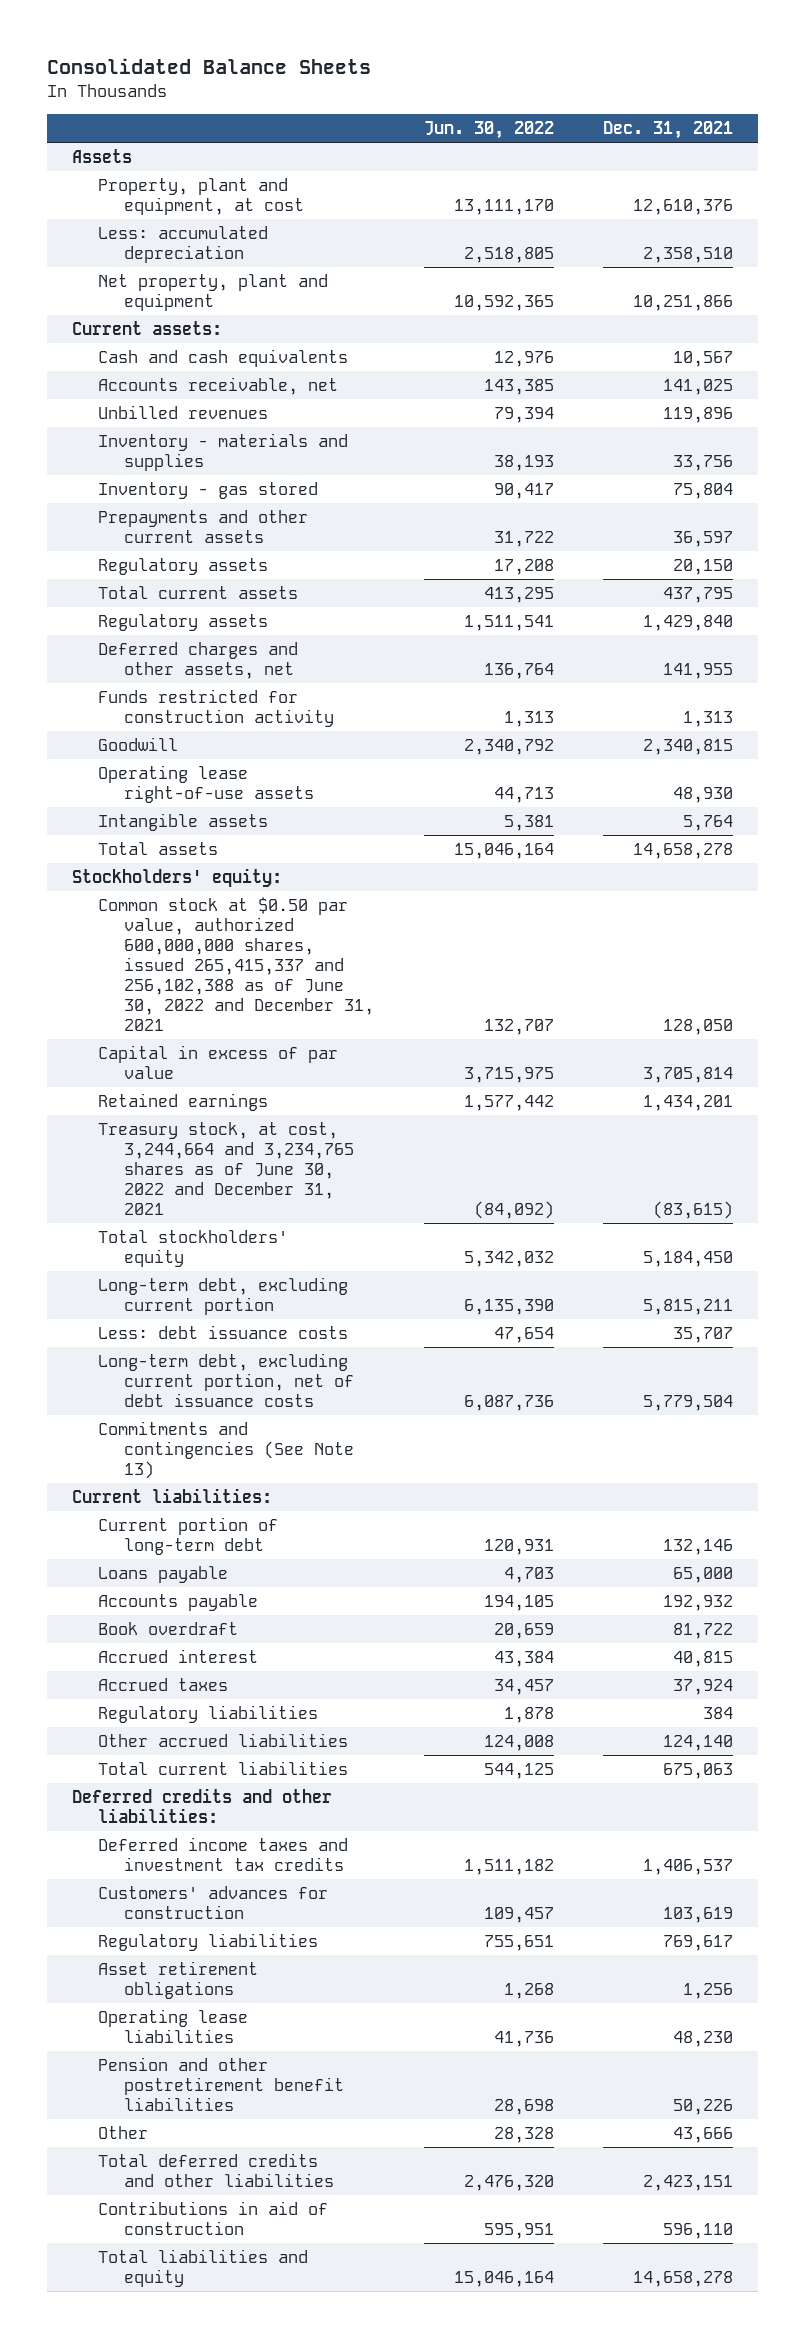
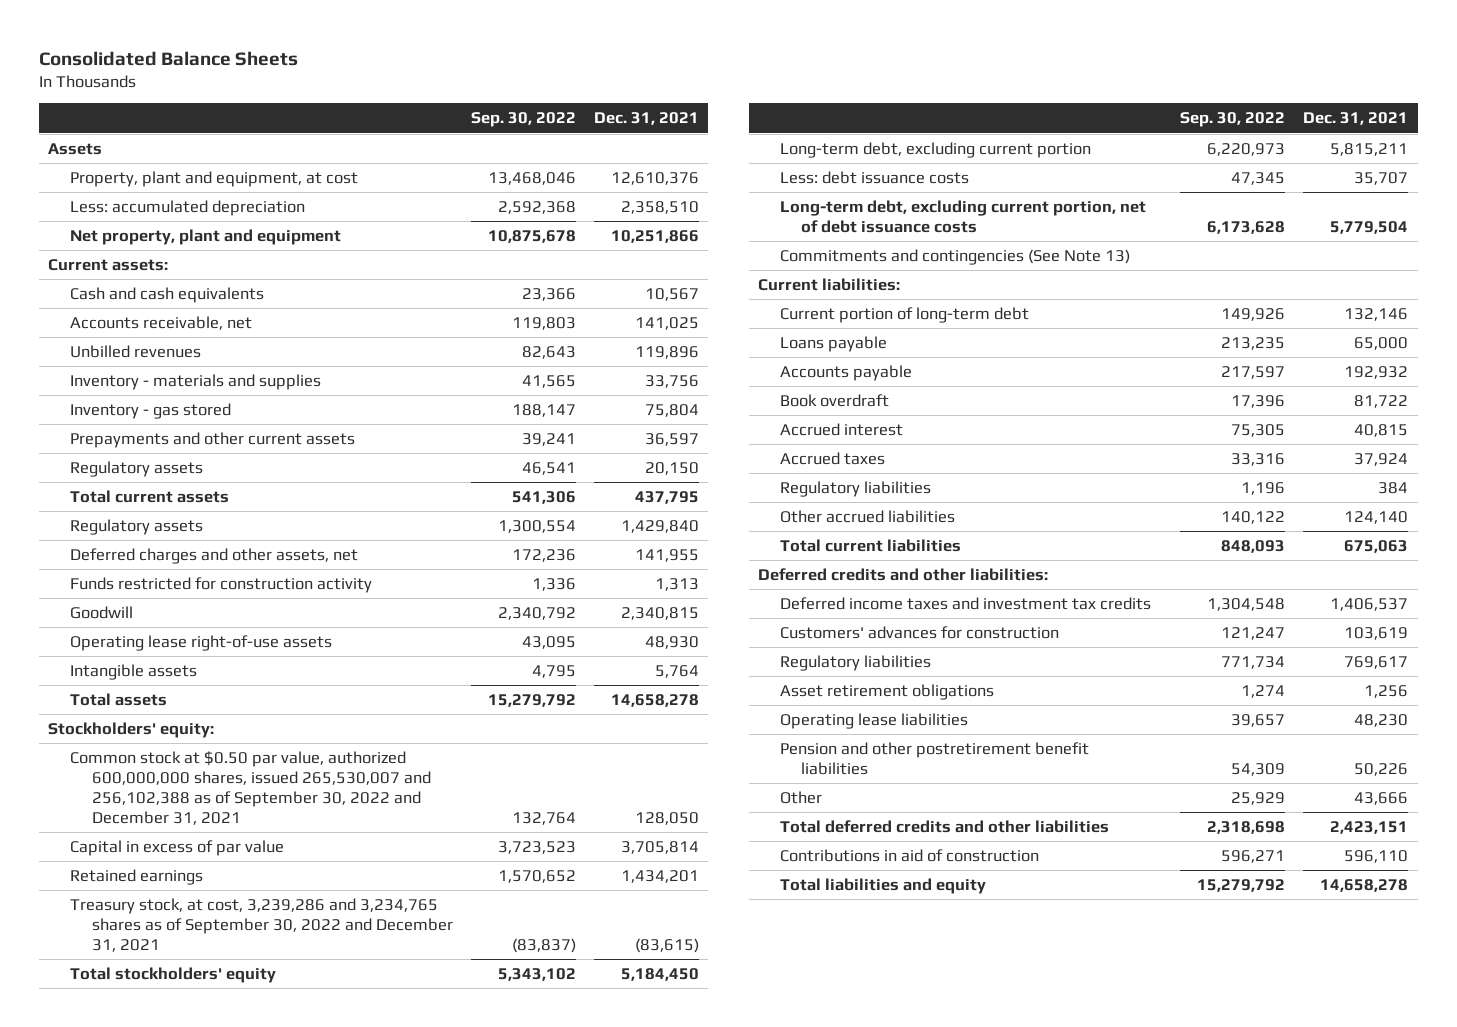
[423,120,554,139] Jun. 30, 2022 -> none
none -> [470,112,576,128] Sep. 30, 2022
[97,897,374,1031] Common stock at $0.50 par value, authorized 600,000,000 shares, issued 265,415,337 and 256,102,388 as of June 30, 2022 and December 31, 2021 -> [69,750,431,825] Common stock at $0.50 par value, authorized 600,000,000 shares, issued 265,530,007 and 256,102,388 as of September 30, 2022 and December 31, 2021
[97,1122,354,1215] Treasury stock, at cost, 3,244,664 and 3,234,765 shares as of June 30, 2022 and December 31, 2021 -> [69,897,453,952] Treasury stock, at cost, 3,239,286 and 3,234,765 shares as of September 30, 2022 and December 31, 2021

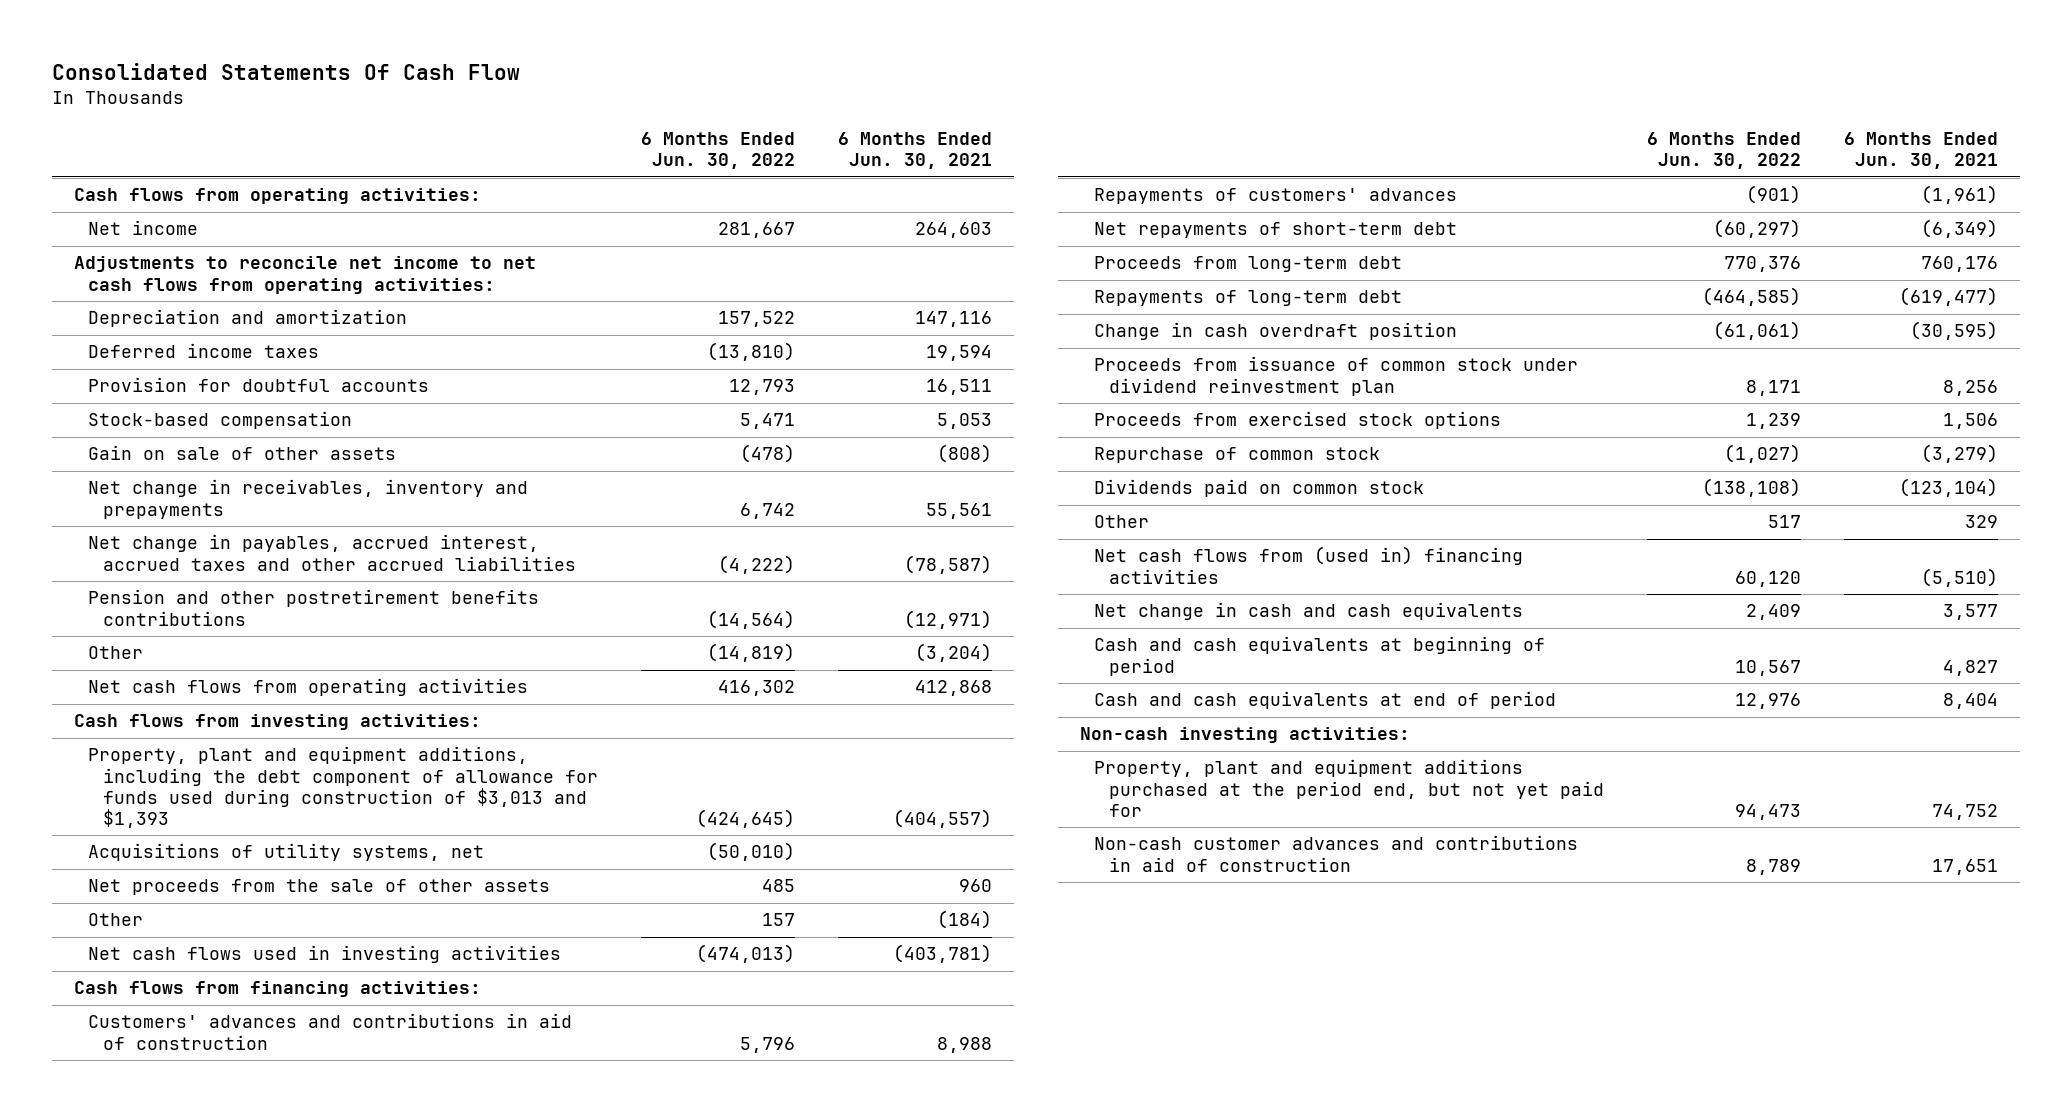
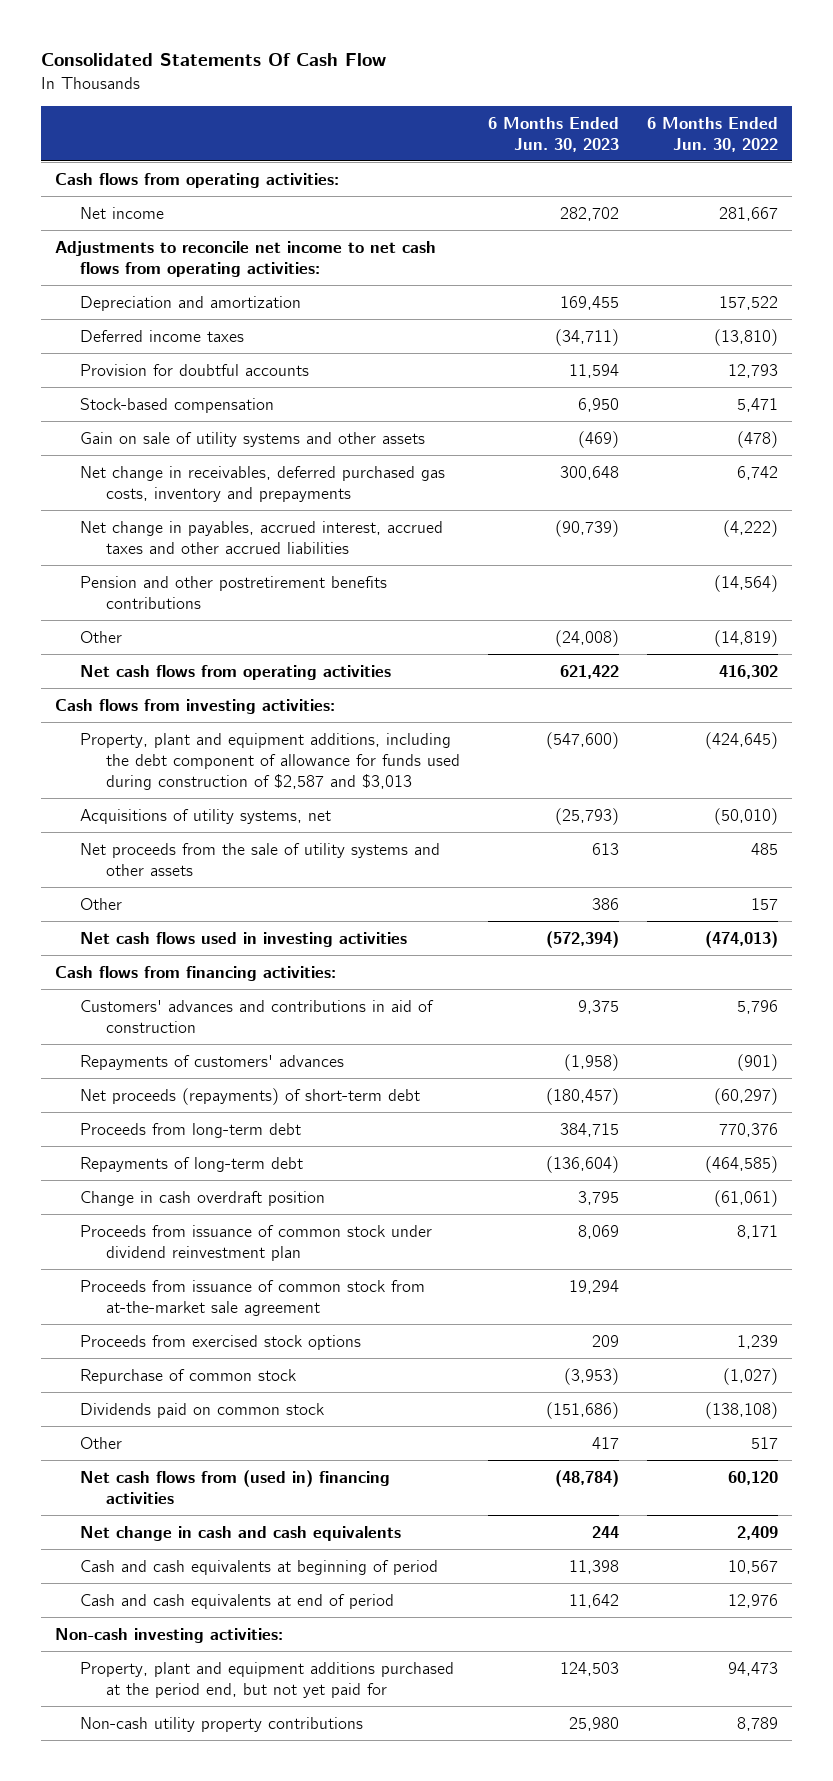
[838,131,993,170] 6 Months Ended Jun. 30, 2021 -> none
none -> [488,116,620,152] 6 Months Ended Jun. 30, 2023
[88,445,397,461] Gain on sale of other assets -> [80,431,426,447] Gain on sale of utility systems and other assets
[88,479,529,519] Net change in receivables, inventory and prepayments -> [80,465,446,502] Net change in receivables, deferred purchased gas costs, inventory and prepayments
[88,746,599,829] Property, plant and equipment additions, including the debt component of allowance for funds used during construction of $3,013 and $1,393 -> [80,732,460,790] Property, plant and equipment additions, including the debt component of allowance for funds used during construction of $2,587 and $3,013
[88,879,551,896] Net proceeds from the sale of other assets -> [80,842,441,876] Net proceeds from the sale of utility systems and other assets
[1094,222,1458,239] Net repayments of short-term debt -> [80,1087,421,1105] Net proceeds (repayments) of short-term debt
none -> [80,1279,426,1316] Proceeds from issuance of common stock from at-the-market sale agreement
[1094,835,1579,872] Non-cash customer advances and contributions in aid of construction -> [80,1716,364,1732] Non-cash utility property contributions

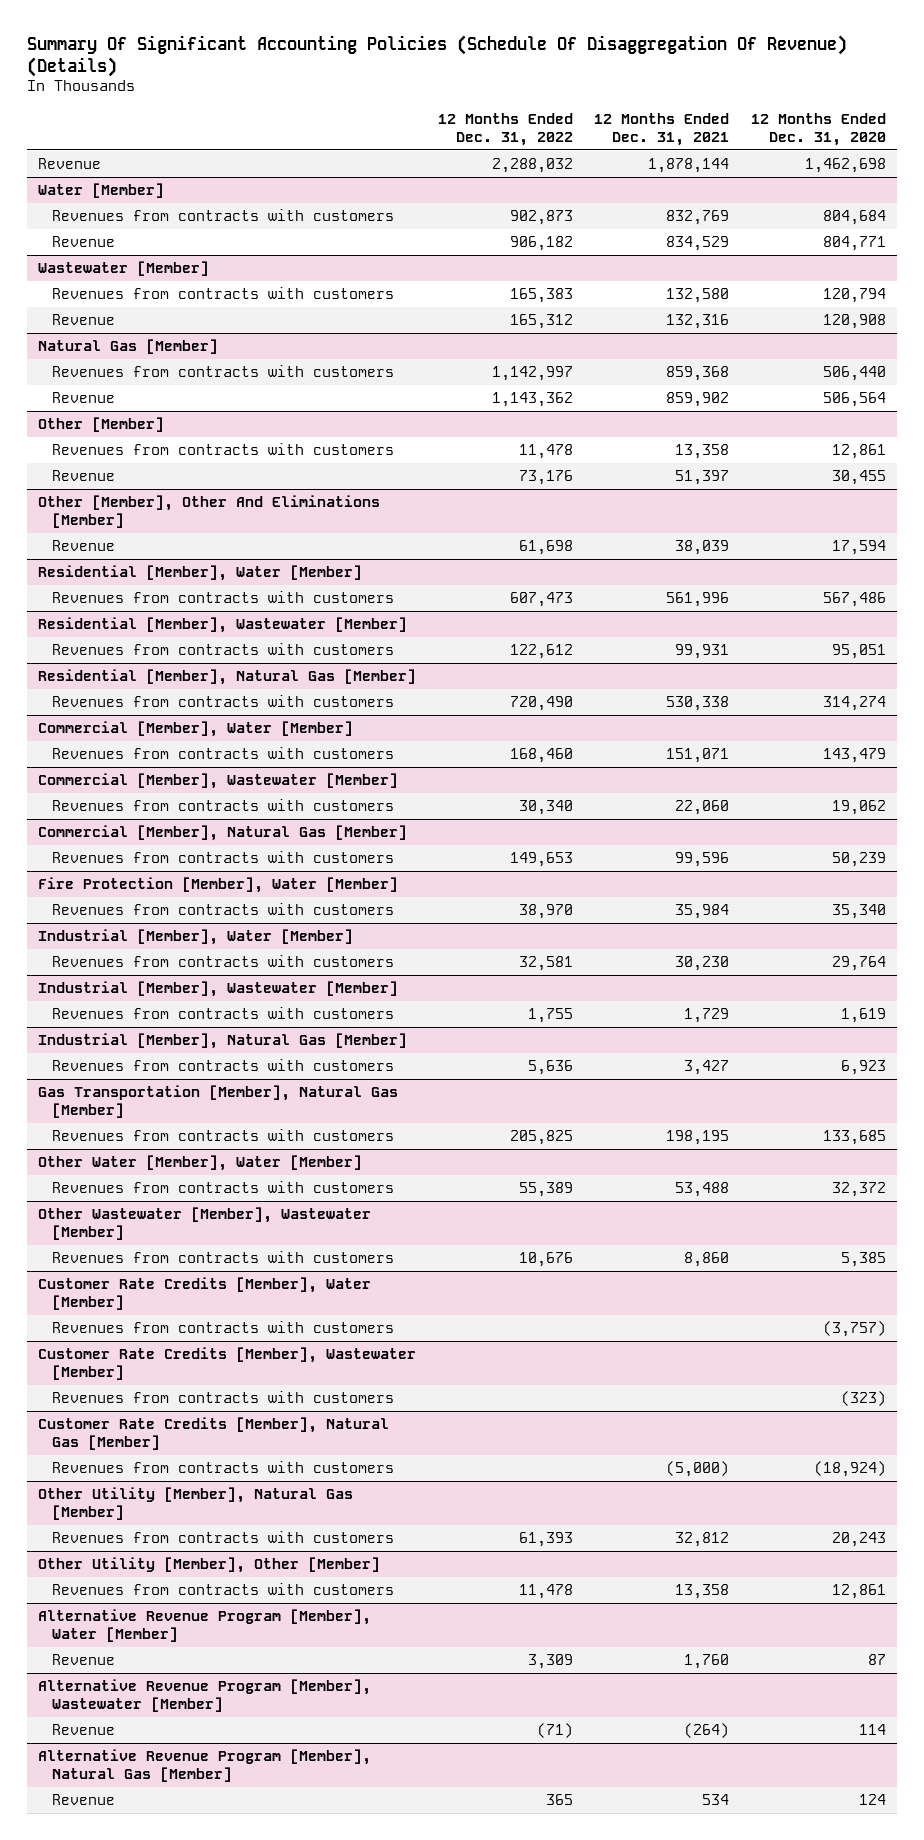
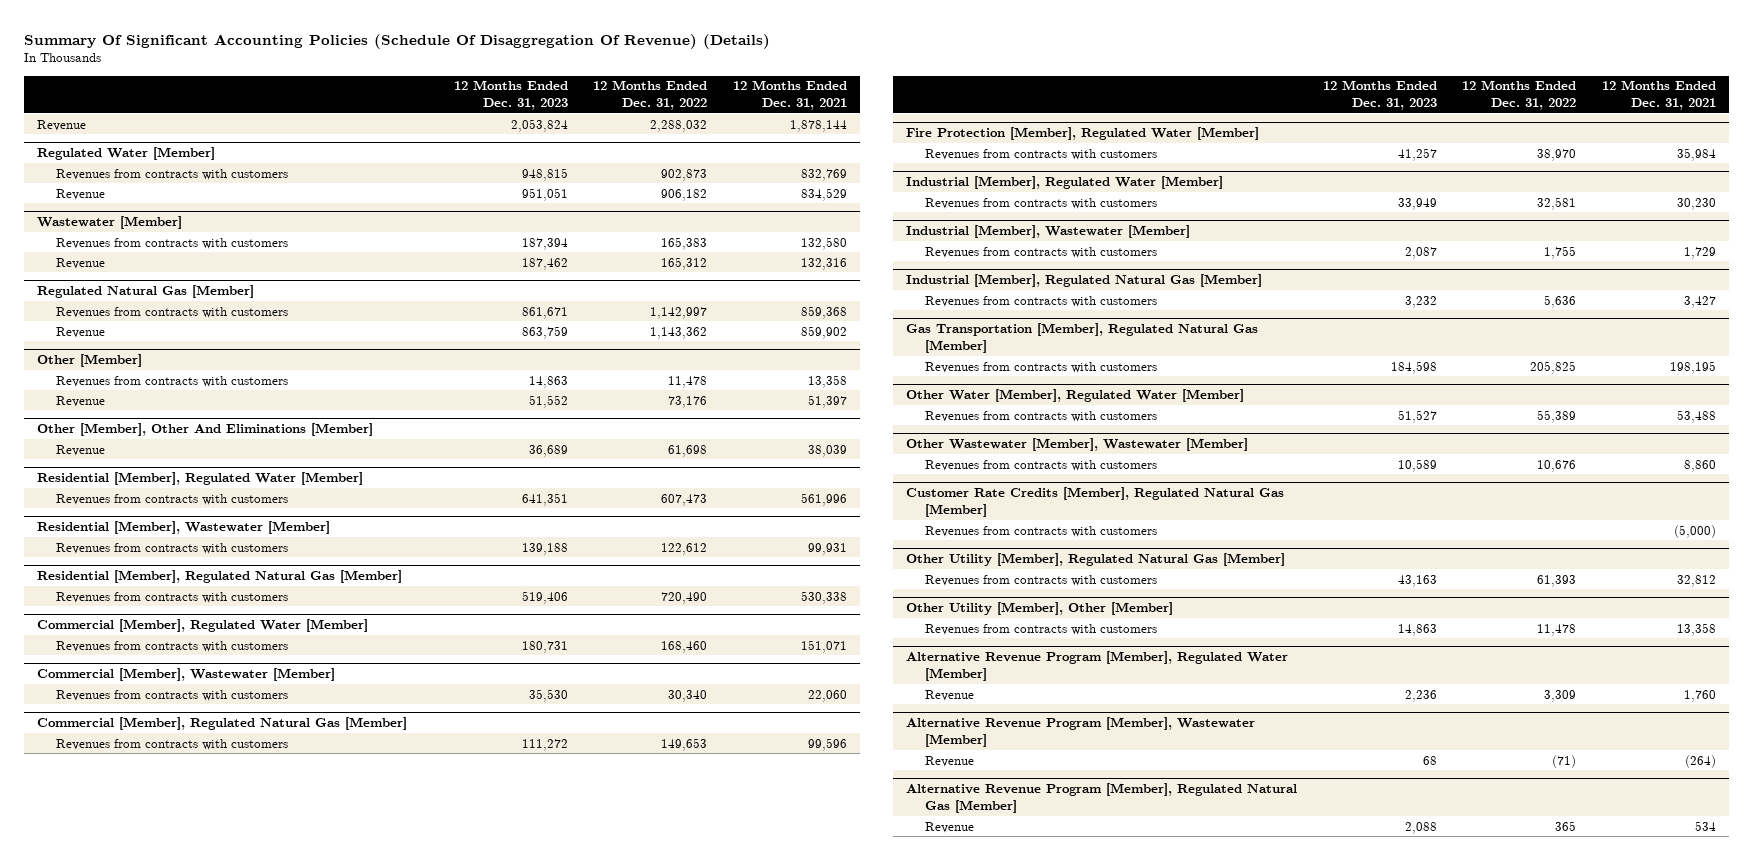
[751,112,887,146] 12 Months Ended Dec. 31, 2020 -> none
none -> [453,80,568,111] 12 Months Ended Dec. 31, 2023
[38,183,165,199] Water [Member] -> [36,147,215,161] Regulated Water [Member]
[38,339,219,355] Natural Gas [Member] -> [36,285,254,299] Regulated Natural Gas [Member]
[38,565,363,582] Residential [Member], Water [Member] -> [36,472,363,486] Residential [Member], Regulated Water [Member]
[38,669,417,686] Residential [Member], Natural Gas [Member] -> [36,570,402,584] Residential [Member], Regulated Natural Gas [Member]
[38,721,354,738] Commercial [Member], Water [Member] -> [36,619,368,633] Commercial [Member], Regulated Water [Member]
[38,825,408,842] Commercial [Member], Natural Gas [Member] -> [36,717,407,731] Commercial [Member], Regulated Natural Gas [Member]
[38,877,399,894] Fire Protection [Member], Water [Member] -> [905,127,1259,141] Fire Protection [Member], Regulated Water [Member]
[38,929,354,946] Industrial [Member], Water [Member] -> [905,176,1223,190] Industrial [Member], Regulated Water [Member]
[38,1033,408,1050] Industrial [Member], Natural Gas [Member] -> [905,274,1262,288] Industrial [Member], Regulated Natural Gas [Member]
[38,1085,399,1119] Gas Transportation [Member], Natural Gas [Member] -> [905,323,1258,354] Gas Transportation [Member], Regulated Natural Gas [Member]
[38,1155,363,1172] Other Water [Member], Water [Member] -> [905,389,1244,403] Other Water [Member], Regulated Water [Member]
[38,1277,372,1311] Customer Rate Credits [Member], Water [Member] -> none
[52,1321,395,1334] Revenues from contracts with customers -> none
[38,1347,417,1381] Customer Rate Credits [Member], Wastewater [Member] -> none
[52,1391,395,1404] Revenues from contracts with customers -> none
[38,1417,390,1451] Customer Rate Credits [Member], Natural Gas [Member] -> [905,487,1284,518] Customer Rate Credits [Member], Regulated Natural Gas [Member]
[38,1487,354,1521] Other Utility [Member], Natural Gas [Member] -> [905,553,1285,567] Other Utility [Member], Regulated Natural Gas [Member]
[38,1609,372,1643] Alternative Revenue Program [Member], Water [Member] -> [905,651,1288,682] Alternative Revenue Program [Member], Regulated Water [Member]
[38,1749,372,1783] Alternative Revenue Program [Member], Natural Gas [Member] -> [905,783,1297,814] Alternative Revenue Program [Member], Regulated Natural Gas [Member]

